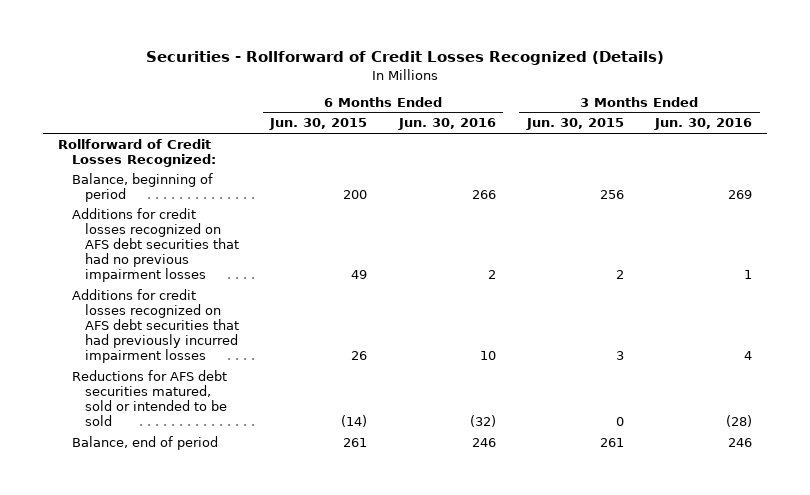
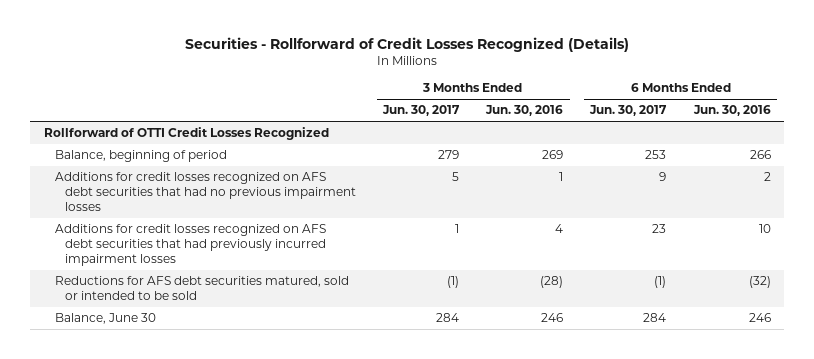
[269,118,368,131] Jun. 30, 2015 -> none
[525,118,624,131] Jun. 30, 2015 -> none
none -> [382,105,461,117] Jun. 30, 2017
none -> [589,105,668,117] Jun. 30, 2017
[58,138,216,167] Rollforward of Credit Losses Recognized: -> [43,127,329,141] Rollforward of OTTI Credit Losses Recognized
[71,435,218,450] Balance, end of period -> [54,313,156,325] Balance, June 30

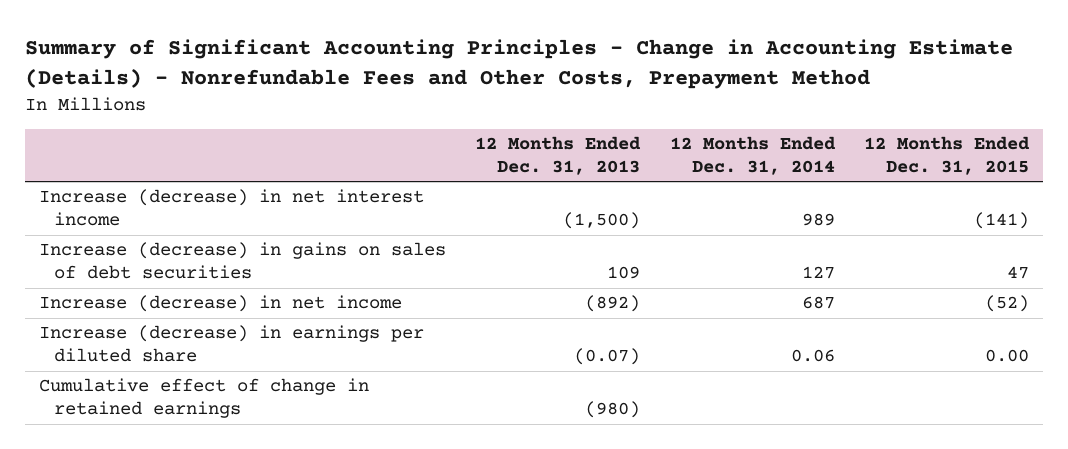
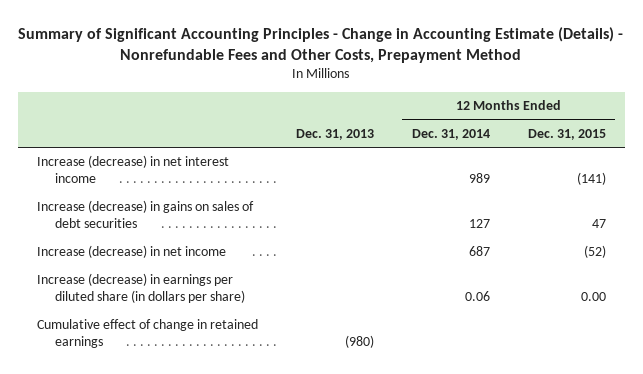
[475,136,642,176] 12 Months Ended Dec. 31, 2013 -> none
none -> [295,128,374,140] Dec. 31, 2013
[39,325,425,363] Increase (decrease) in earnings per diluted share -> [36,273,246,304] Increase (decrease) in earnings per diluted share (in dollars per share)

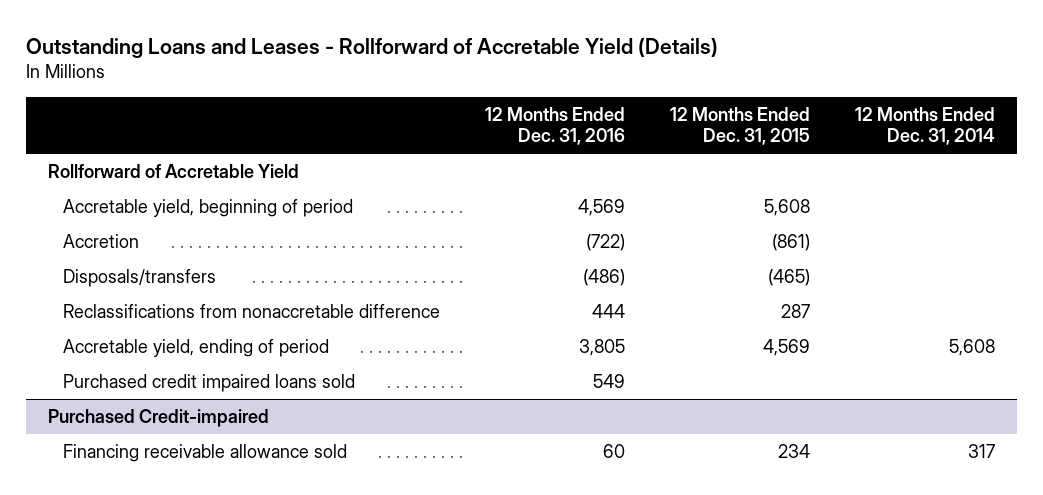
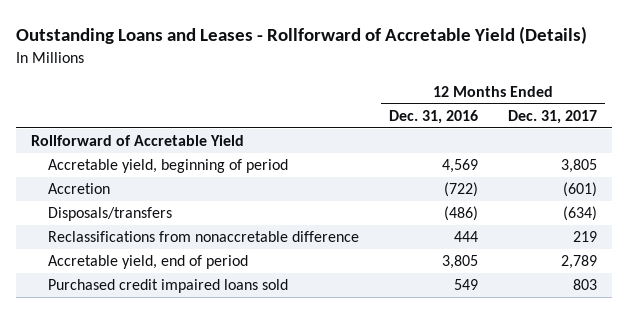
[670,106,811,146] 12 Months Ended Dec. 31, 2015 -> none
[854,106,995,146] 12 Months Ended Dec. 31, 2014 -> none
none -> [508,109,598,124] Dec. 31, 2017
[63,339,330,358] Accretable yield, ending of period -> [47,255,248,270] Accretable yield, end of period
[48,409,270,428] Purchased Credit-impaired -> none
[63,444,348,463] Financing receivable allowance sold -> none

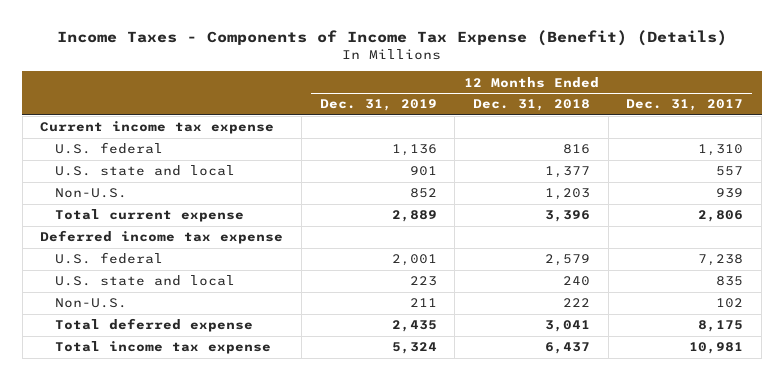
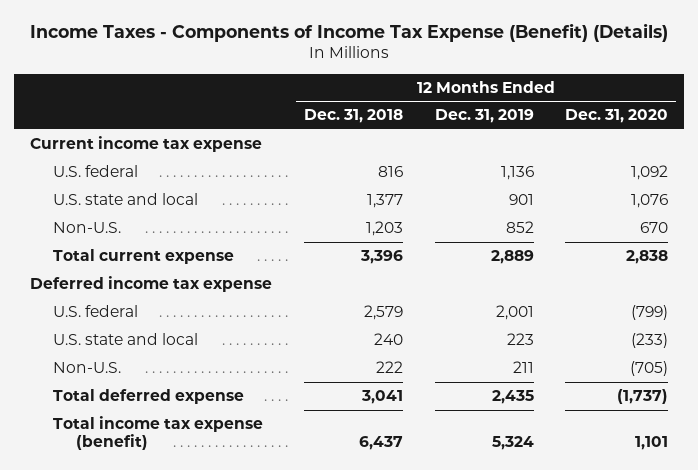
[626,99,744,112] Dec. 31, 2017 -> none
none -> [565,109,669,124] Dec. 31, 2020
[54,341,271,355] Total income tax expense -> [52,416,263,451] Total income tax expense (benefit)

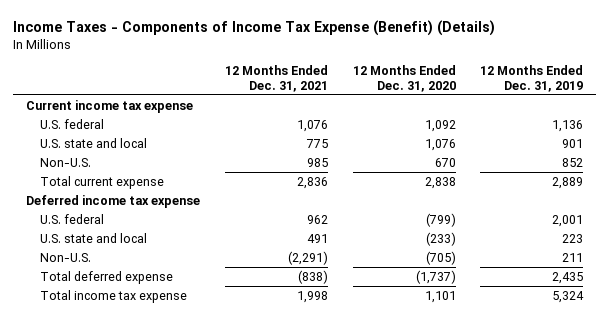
[303,109,403,124] Dec. 31, 2018 -> none
none -> [224,65,328,92] 12 Months Ended Dec. 31, 2021
[52,416,263,451] Total income tax expense (benefit) -> [39,289,187,303] Total income tax expense

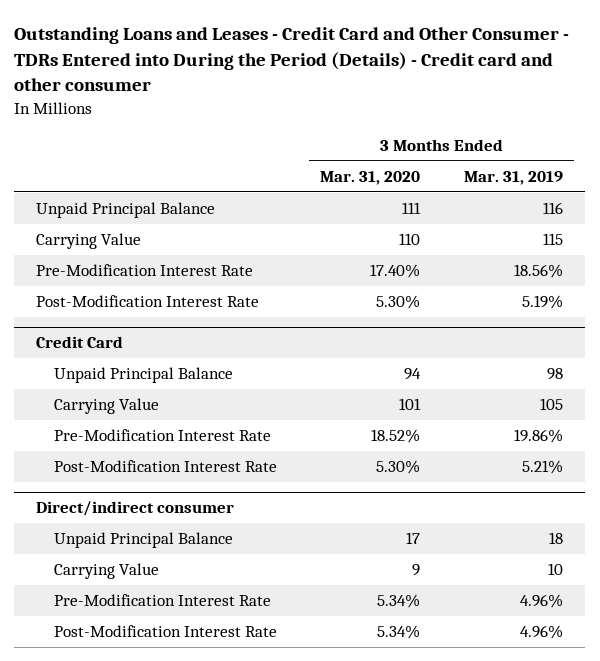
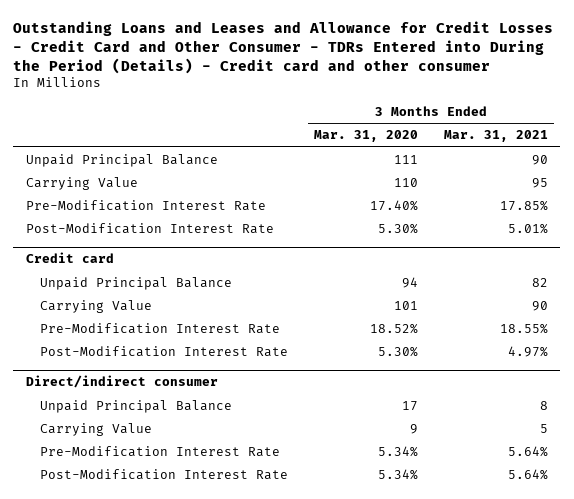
[14,26,570,92] Outstanding Loans and Leases - Credit Card and Other Consumer - TDRs Entered into During the Period (Details) - Credit card and other consumer -> [13,20,554,74] Outstanding Loans and Leases and Allowance for Credit Losses - Credit Card and Other Consumer - TDRs Entered into During the Period (Details) - Credit card and other consumer
[464,171,564,186] Mar. 31, 2019 -> none
none -> [443,130,548,143] Mar. 31, 2021
[36,336,124,349] Credit Card -> [26,252,115,264] Credit card

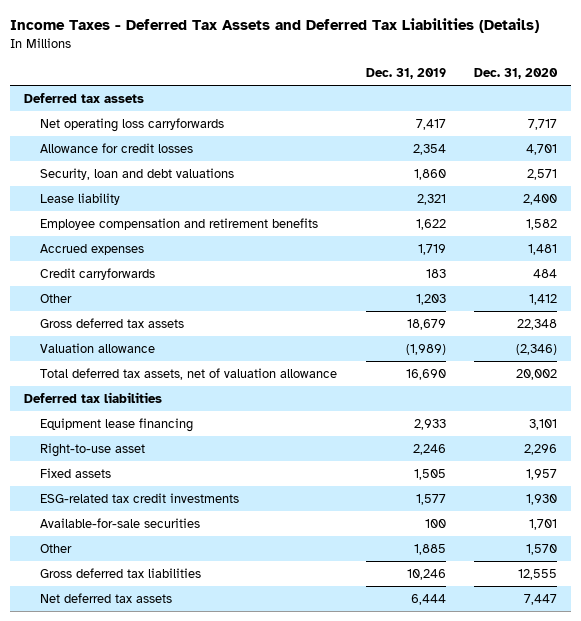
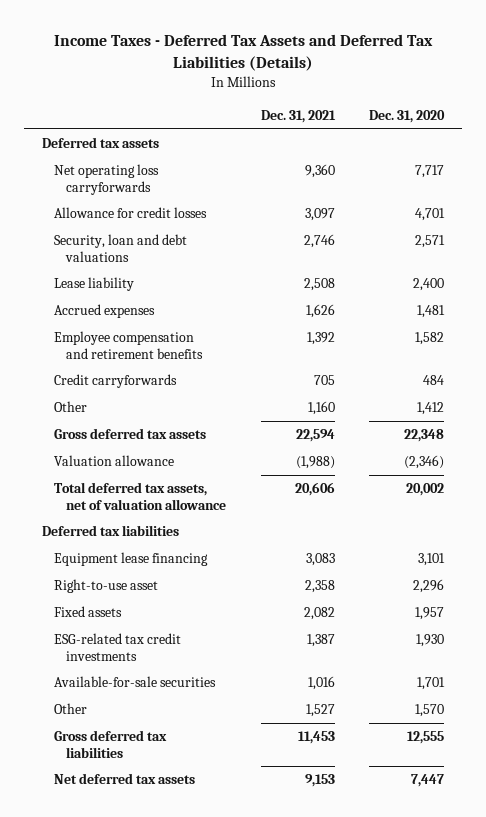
[365,68,446,80] Dec. 31, 2019 -> none
none -> [260,109,336,123] Dec. 31, 2021
[40,217,319,230] Employee compensation and retirement benefits -> [54,331,204,359] Employee compensation and retirement benefits

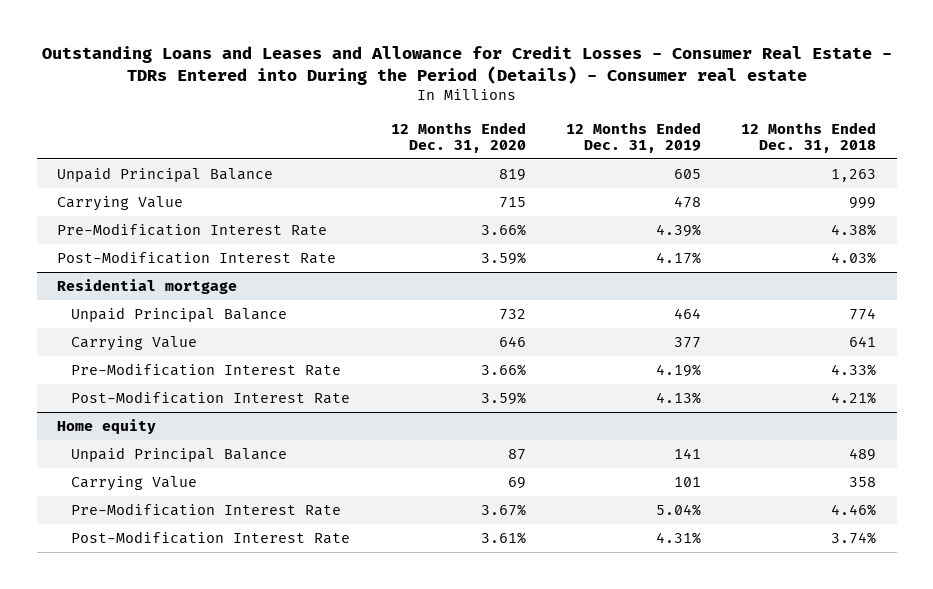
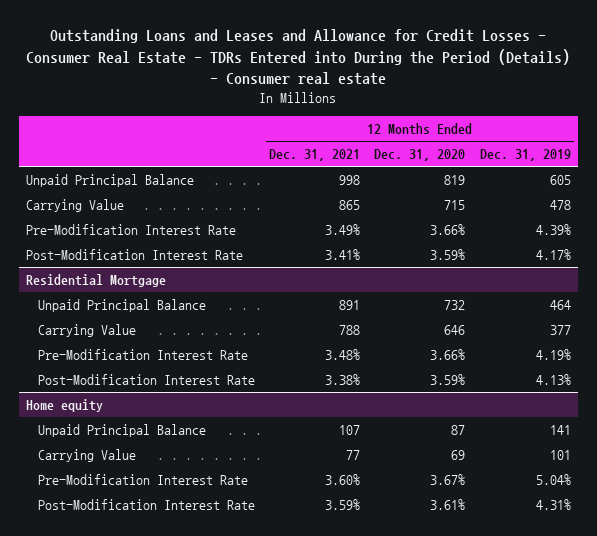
[741,121,877,154] 12 Months Ended Dec. 31, 2018 -> none
none -> [269,149,361,162] Dec. 31, 2021
[56,278,237,294] Residential mortgage -> [26,274,167,288] Residential Mortgage

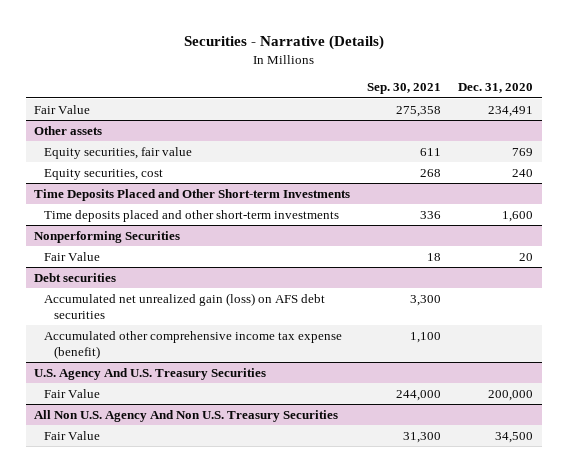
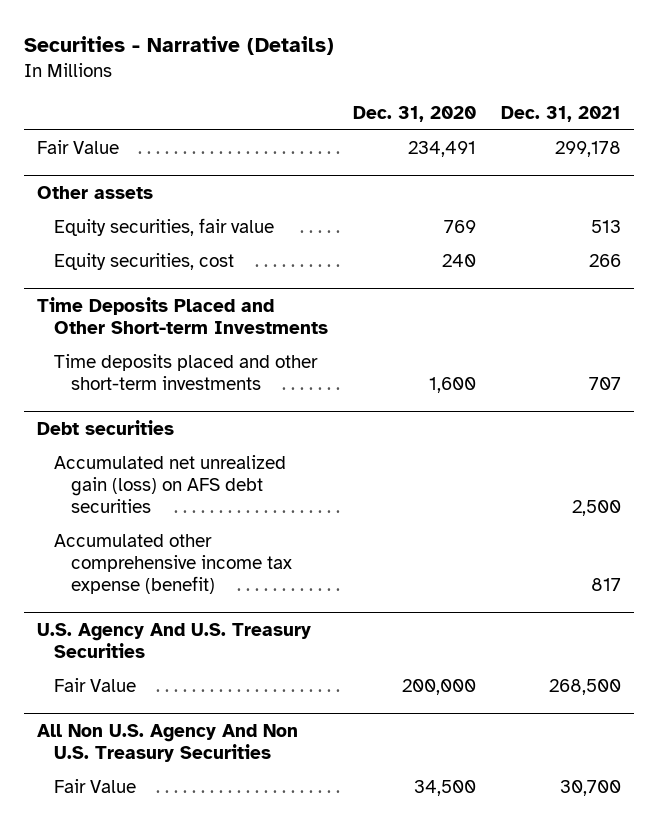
[367,83,442,95] Sep. 30, 2021 -> none
none -> [500,105,621,122] Dec. 31, 2021
[34,230,181,243] Nonperforming Securities -> none
[44,251,101,261] Fair Value -> none

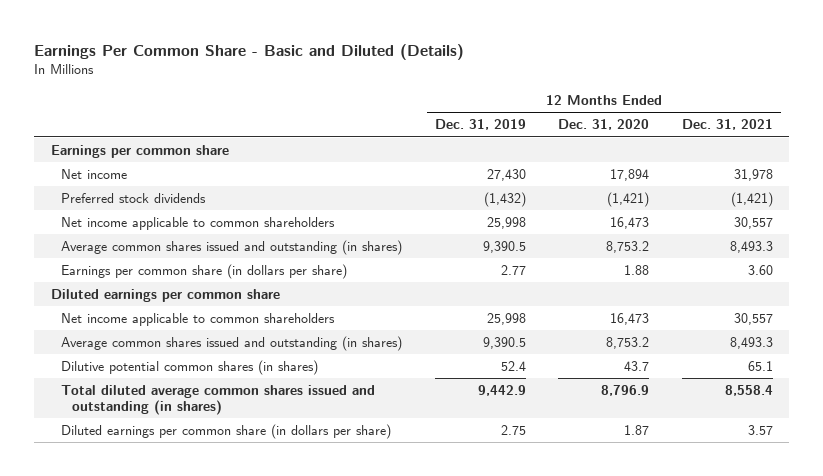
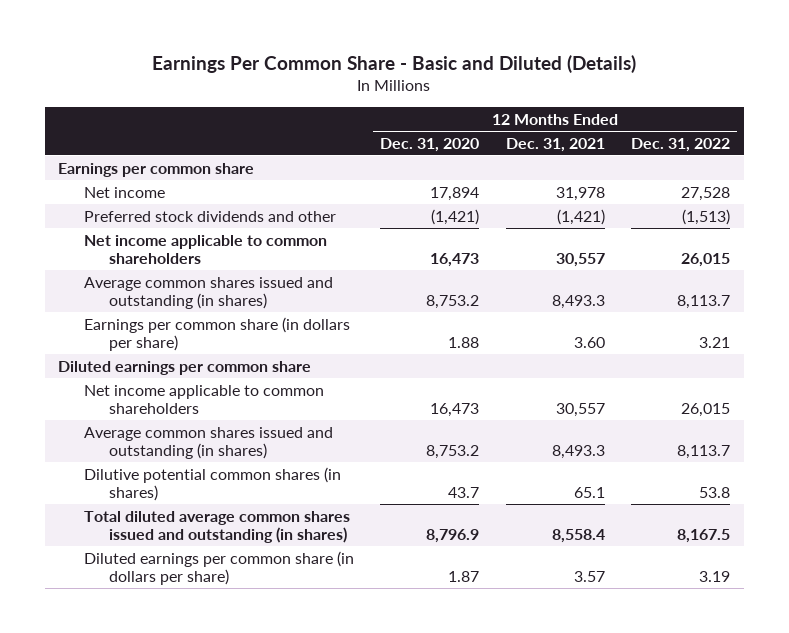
[434,119,526,131] Dec. 31, 2019 -> none
none -> [631,137,731,152] Dec. 31, 2022
[61,192,207,203] Preferred stock dividends -> [83,210,336,222] Preferred stock dividends and other

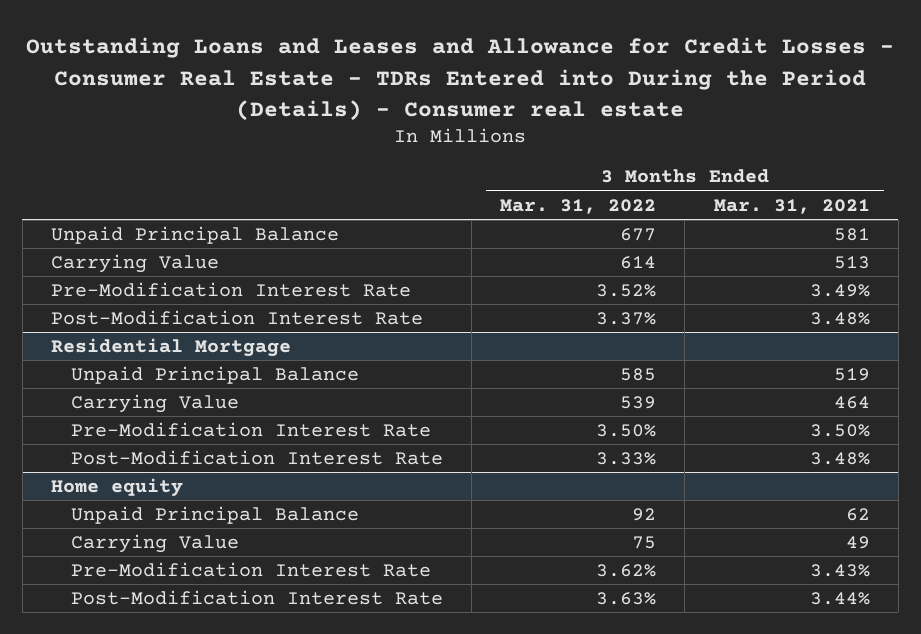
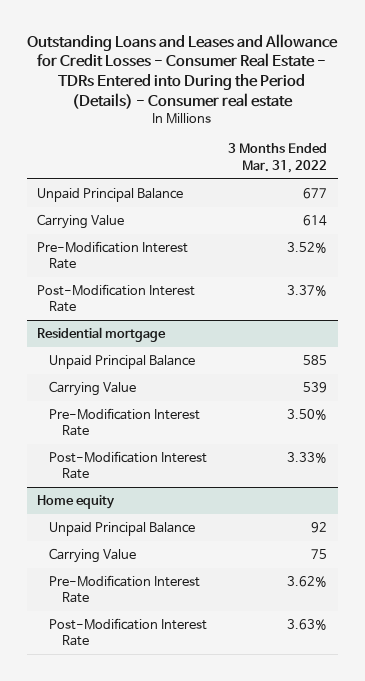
[713,198,870,214] Mar. 31, 2021 -> none
[51,337,292,357] Residential Mortgage -> [37,326,167,342] Residential mortgage

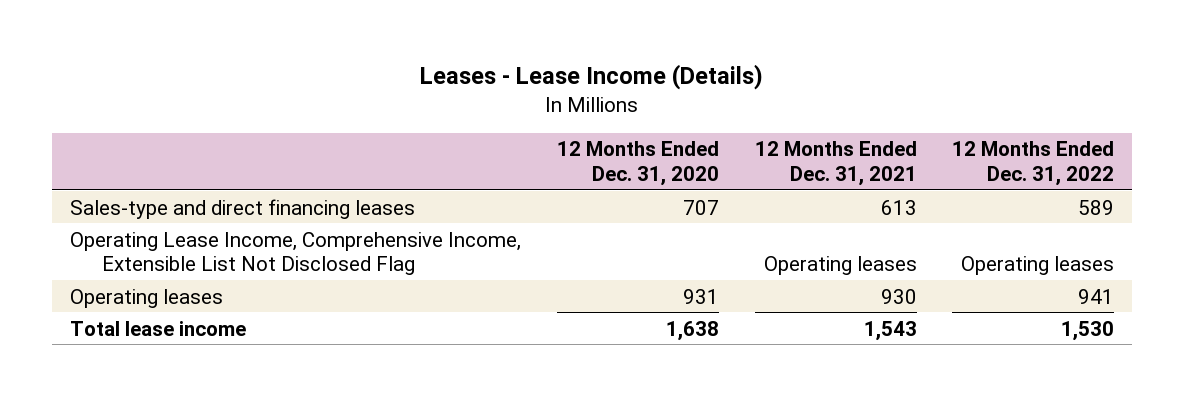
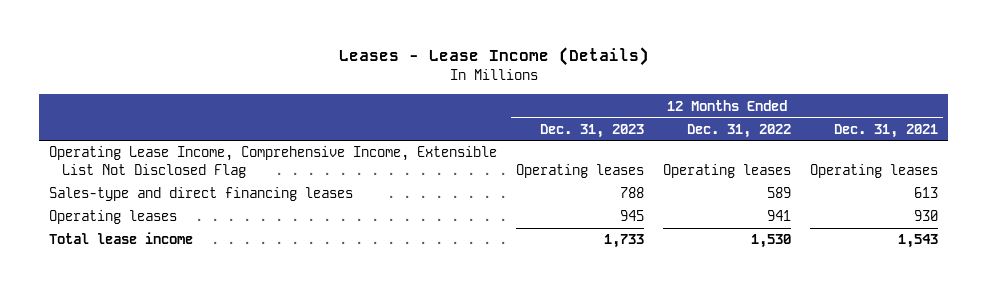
[556,141,719,186] 12 Months Ended Dec. 31, 2020 -> none
none -> [540,123,645,138] Dec. 31, 2023
[70,198,416,219] Sales-type and direct financing leases -> [48,187,353,202] Sales-type and direct financing leases

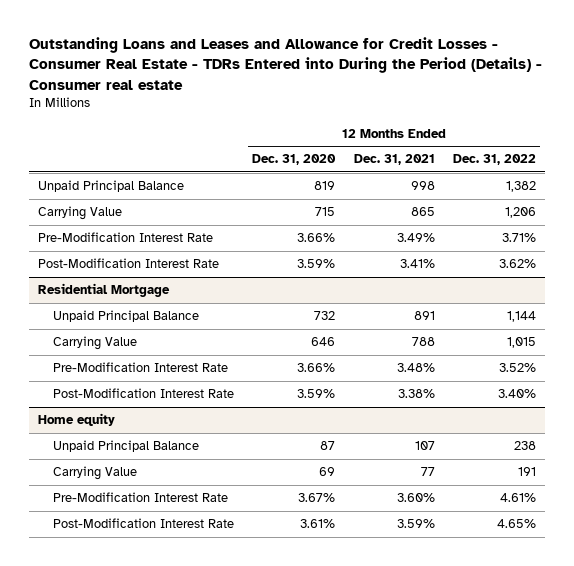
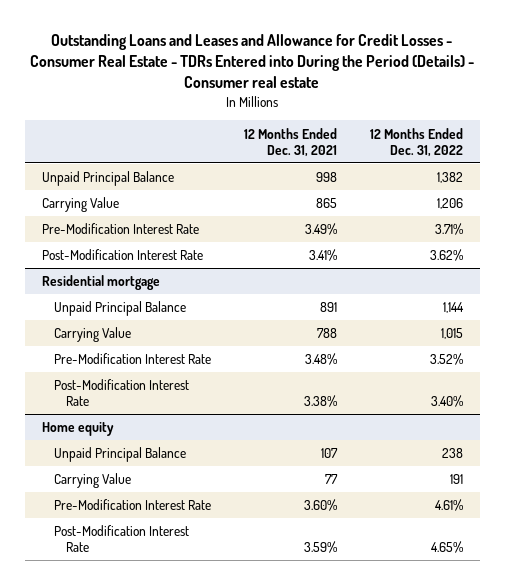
[252,154,337,166] Dec. 31, 2020 -> none
[37,283,170,298] Residential Mortgage -> [41,275,160,291] Residential mortgage

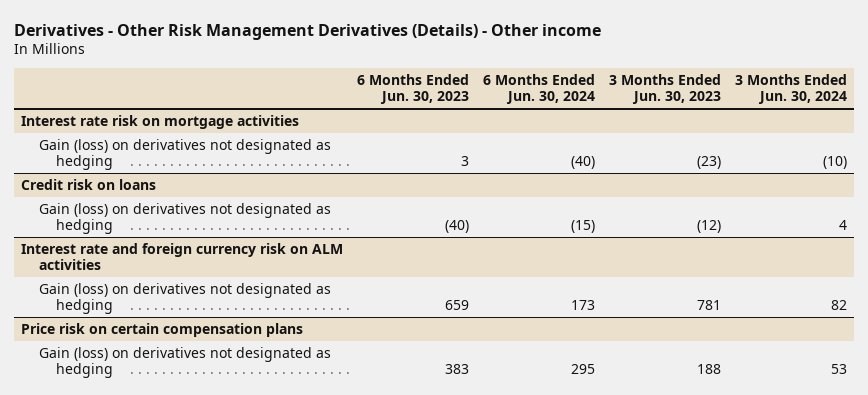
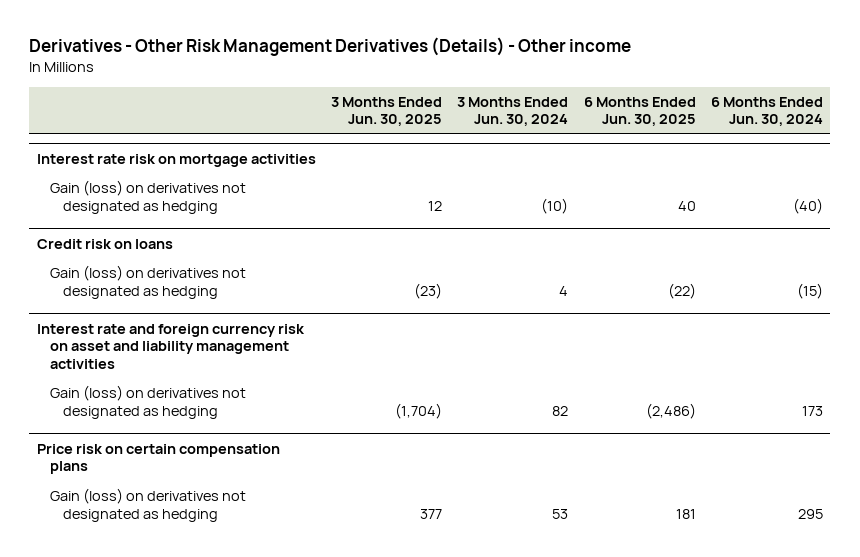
[357,73,470,105] 6 Months Ended Jun. 30, 2023 -> none
[609,73,722,105] 3 Months Ended Jun. 30, 2023 -> none
none -> [331,96,443,127] 3 Months Ended Jun. 30, 2025
none -> [583,96,696,127] 6 Months Ended Jun. 30, 2025
[21,242,344,271] Interest rate and foreign currency risk on ALM activities -> [37,323,306,370] Interest rate and foreign currency risk on asset and liability management activities

